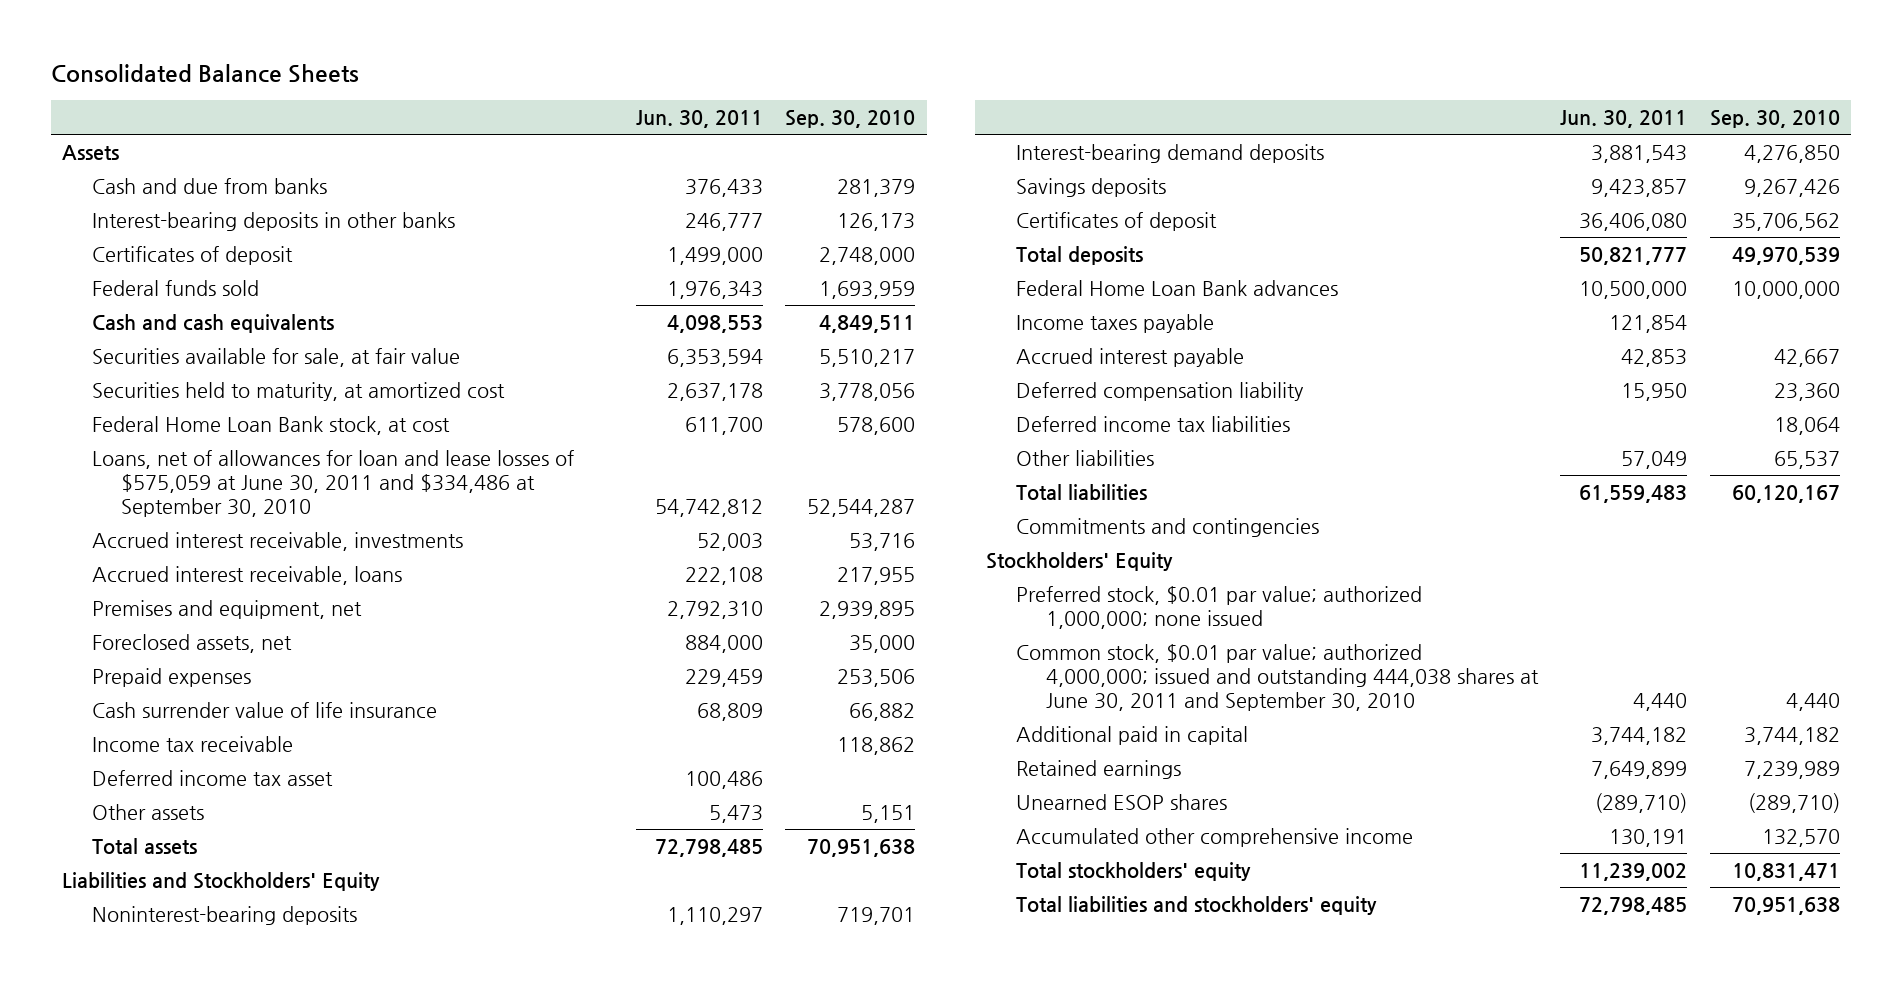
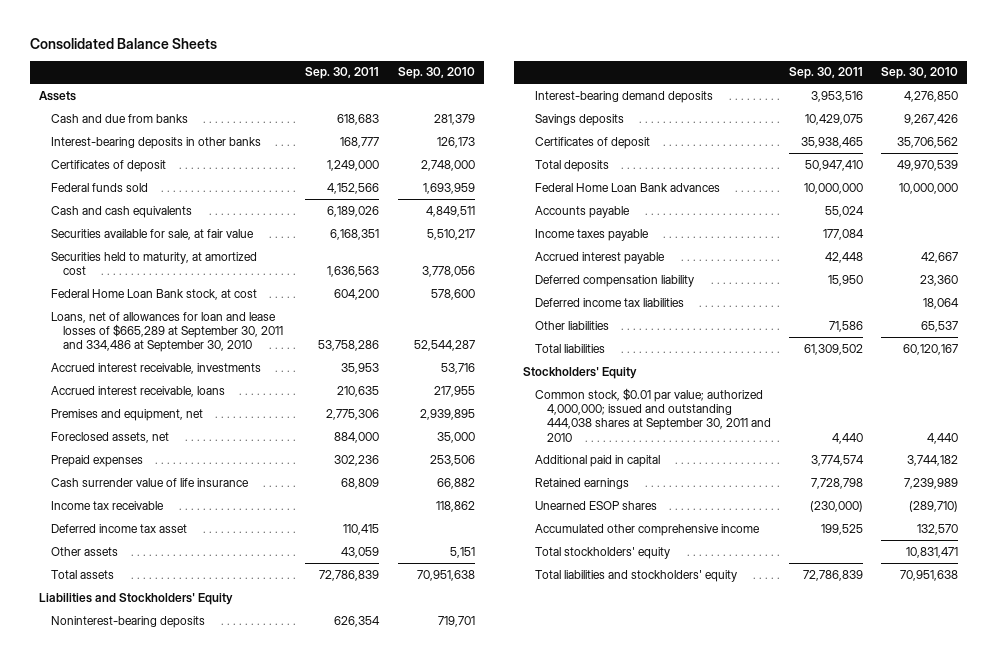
[635,110,763,129] Jun. 30, 2011 -> none
none -> [305,67,380,80] Sep. 30, 2011
[91,449,574,518] Loans, net of allowances for loan and lease losses of $575,059 at June 30, 2011 and $334,486 at September 30, 2010 -> [51,311,284,353] Loans, net of allowances for loan and lease losses of $665,289 at September 30, 2011 and 334,486 at September 30, 2010
none -> [534,205,630,218] Accounts payable
[1016,517,1320,537] Commitments and contingencies -> none
[1016,585,1423,629] Preferred stock, $0.01 par value; authorized 1,000,000; none issued -> none
[1016,643,1539,712] Common stock, $0.01 par value; authorized 4,000,000; issued and outstanding 444,038 shares at June 30, 2011 and September 30, 2010 -> [534,387,771,442] Common stock, $0.01 par value; authorized 4,000,000; issued and outstanding 444,038 shares at September 30, 2011 and 2010

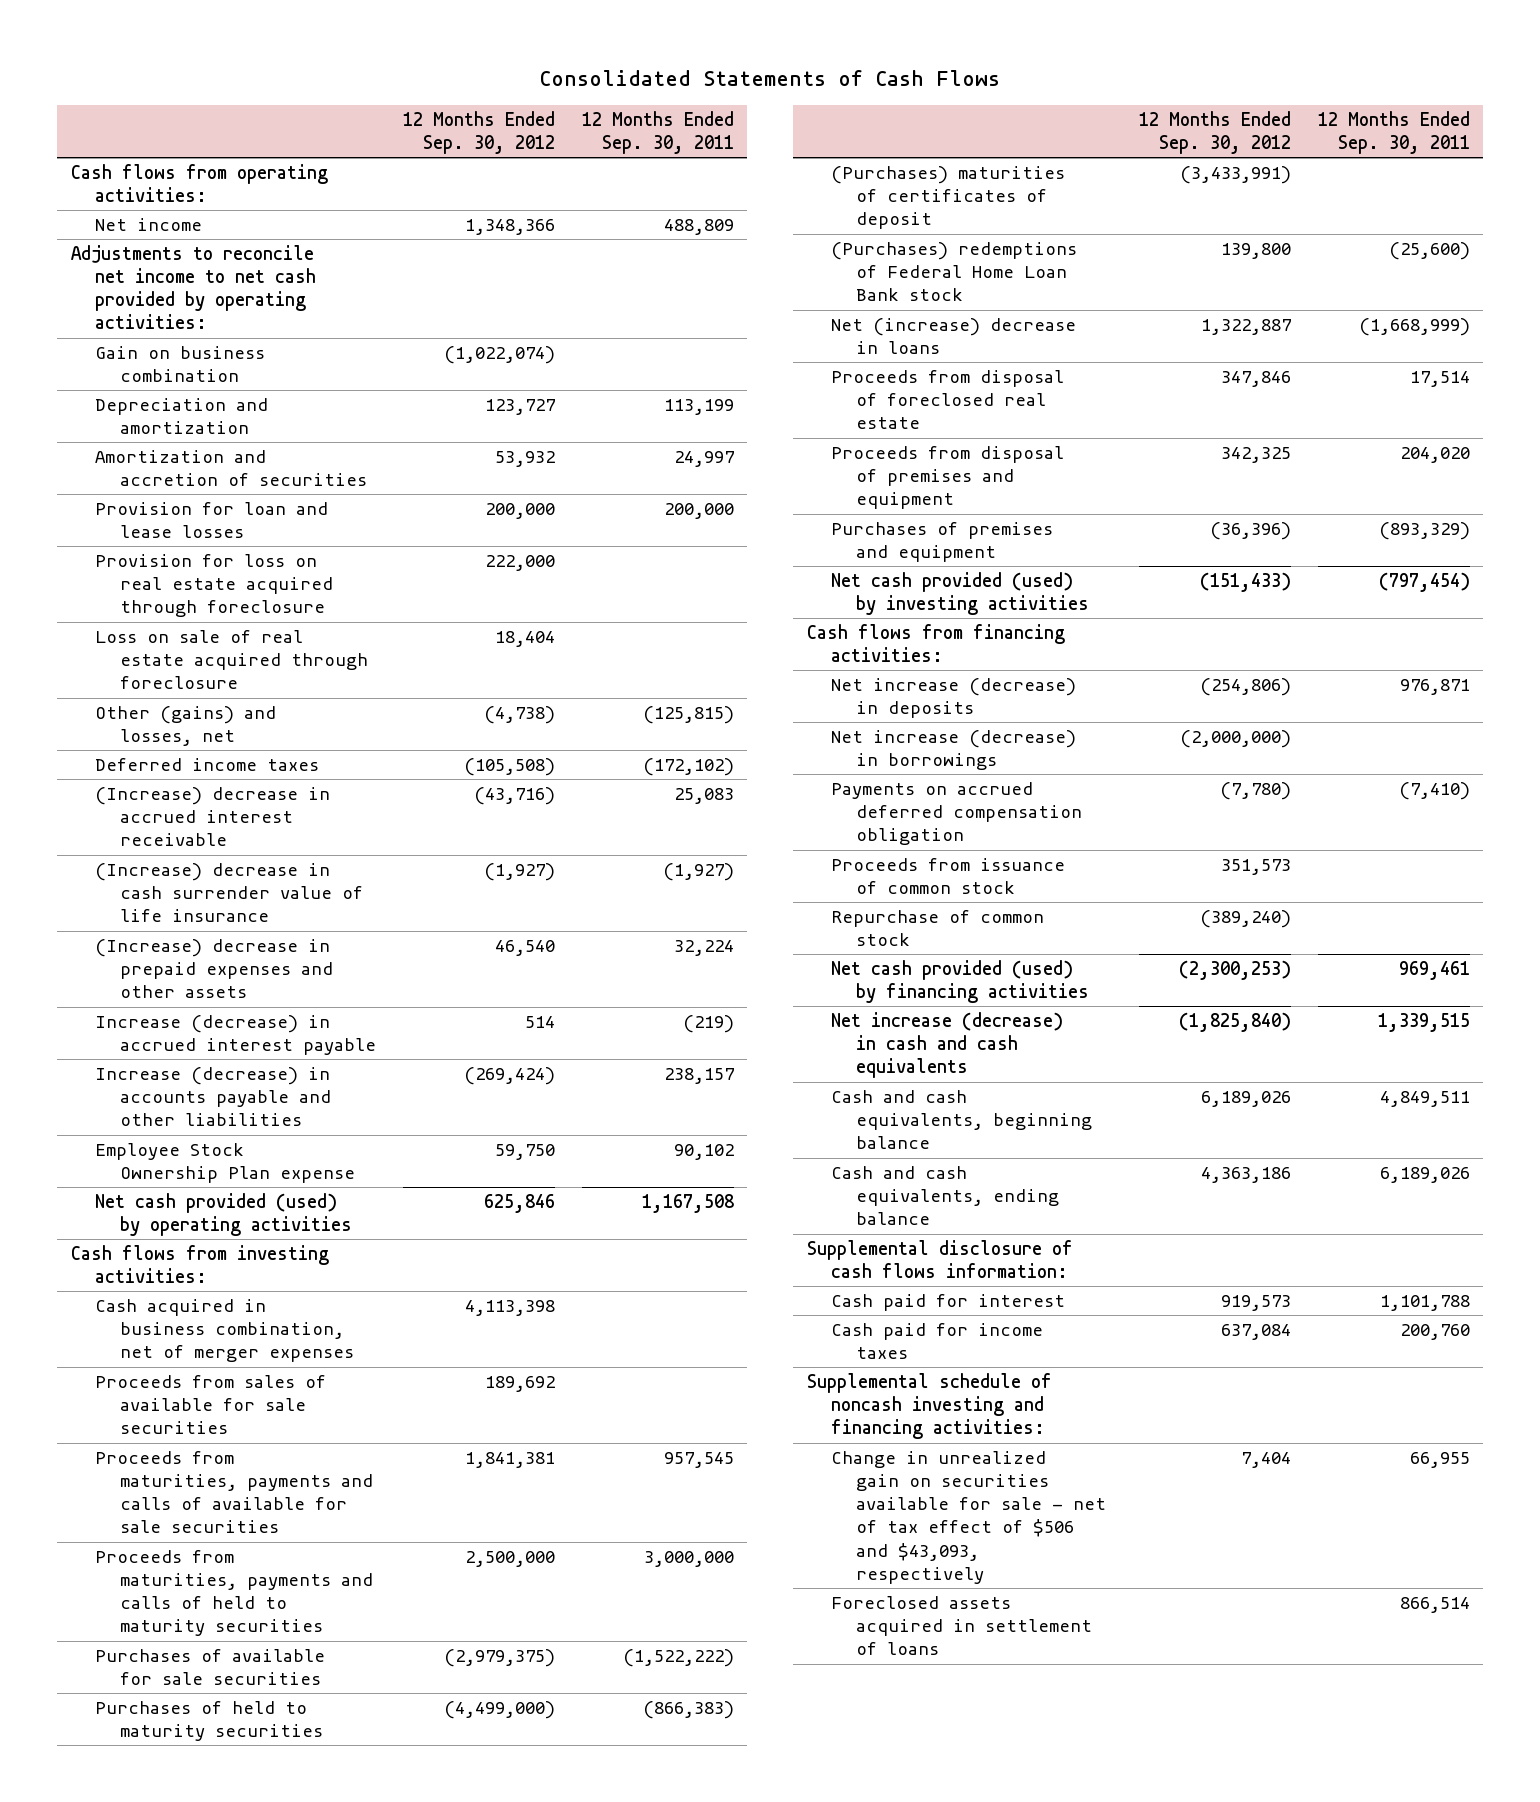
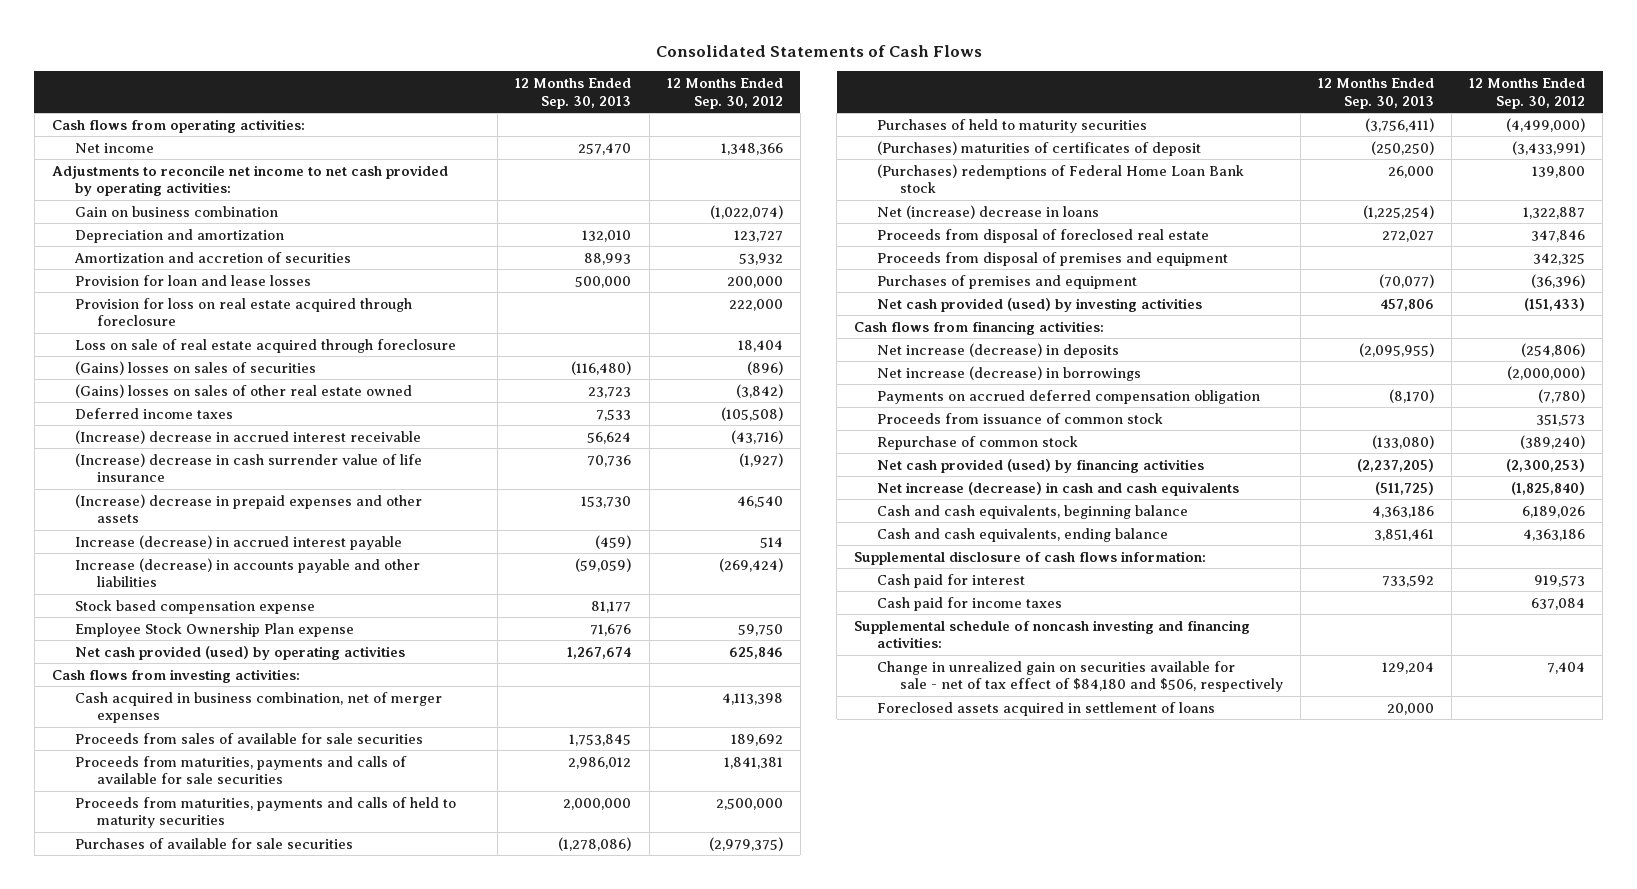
[581,110,734,154] 12 Months Ended Sep. 30, 2011 -> none
none -> [515,78,632,109] 12 Months Ended Sep. 30, 2013
[95,705,277,747] Other (gains) and losses, net -> [74,360,316,375] (Gains) losses on sales of securities
[483,705,555,724] (4,738) -> [746,360,783,375] (896)
none -> [74,383,412,398] (Gains) losses on sales of other real estate owned
none -> [74,599,315,614] Stock based compensation expense
[831,1450,1106,1584] Change in unrealized gain on securities available for sale - net of tax effect of $506 and $43,093, respectively -> [877,660,1283,693] Change in unrealized gain on securities available for sale - net of tax effect of $84,180 and $506, respectively

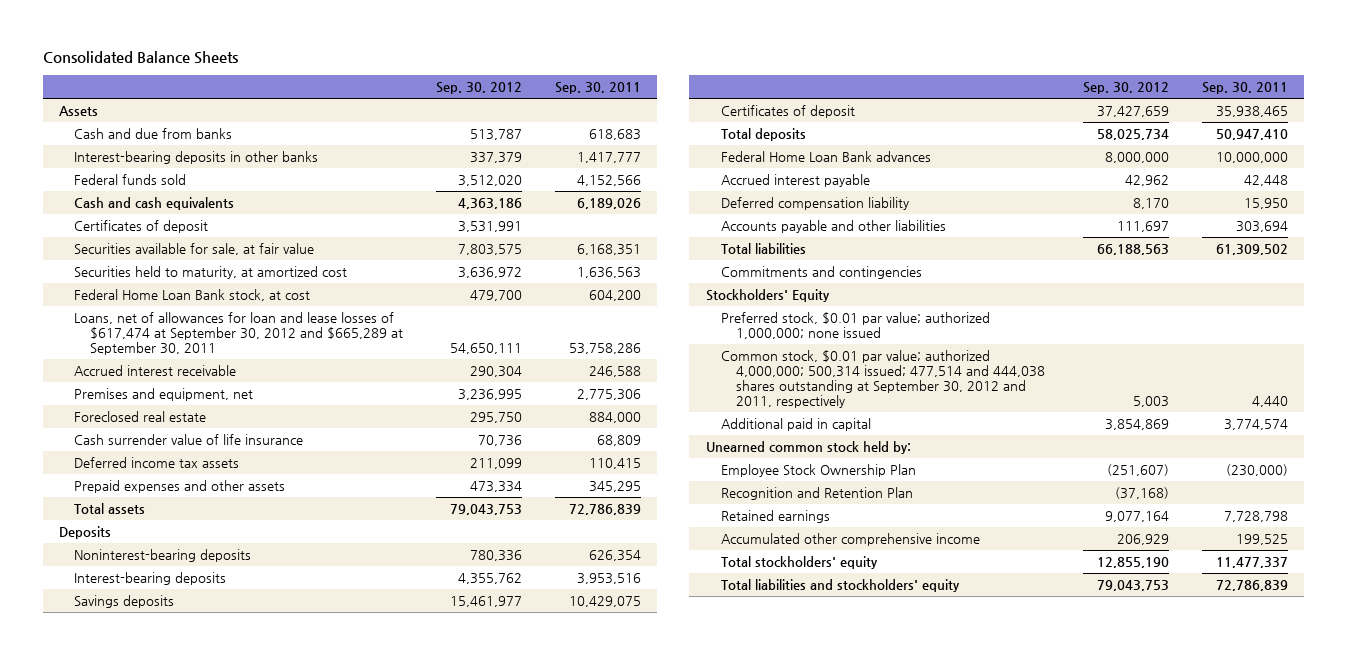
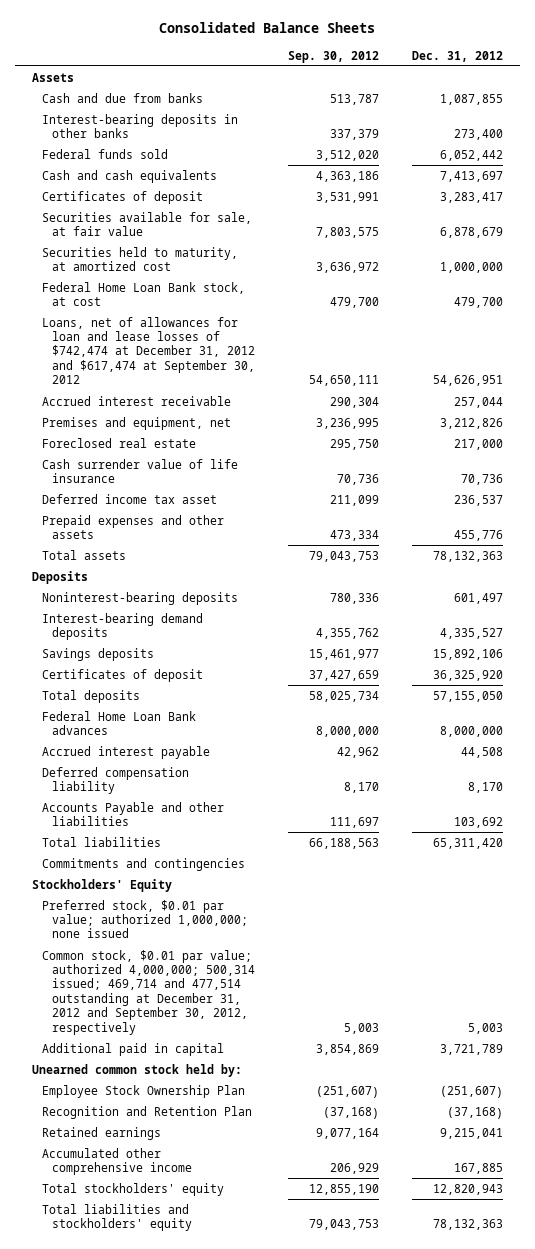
[554,82,641,95] Sep. 30, 2011 -> none
none -> [412,50,504,62] Dec. 31, 2012
[74,311,403,356] Loans, net of allowances for loan and lease losses of $617,474 at September 30, 2012 and $665,289 at September 30, 2011 -> [41,316,255,385] Loans, net of allowances for loan and lease losses of $742,474 at December 31, 2012 and $617,474 at September 30, 2012
[74,456,240,468] Deferred income tax assets -> [41,493,217,504] Deferred income tax asset
[74,571,227,585] Interest-bearing deposits -> [41,612,203,641] Interest-bearing demand deposits
[721,219,947,233] Accounts payable and other liabilities -> [41,801,224,827] Accounts Payable and other liabilities
[721,349,1046,409] Common stock, $0.01 par value; authorized 4,000,000; 500,314 issued; 477,514 and 444,038 shares outstanding at September 30, 2012 and 2011, respectively -> [41,949,255,1035] Common stock, $0.01 par value; authorized 4,000,000; 500,314 issued; 469,714 and 477,514 outstanding at December 31, 2012 and September 30, 2012, respectively

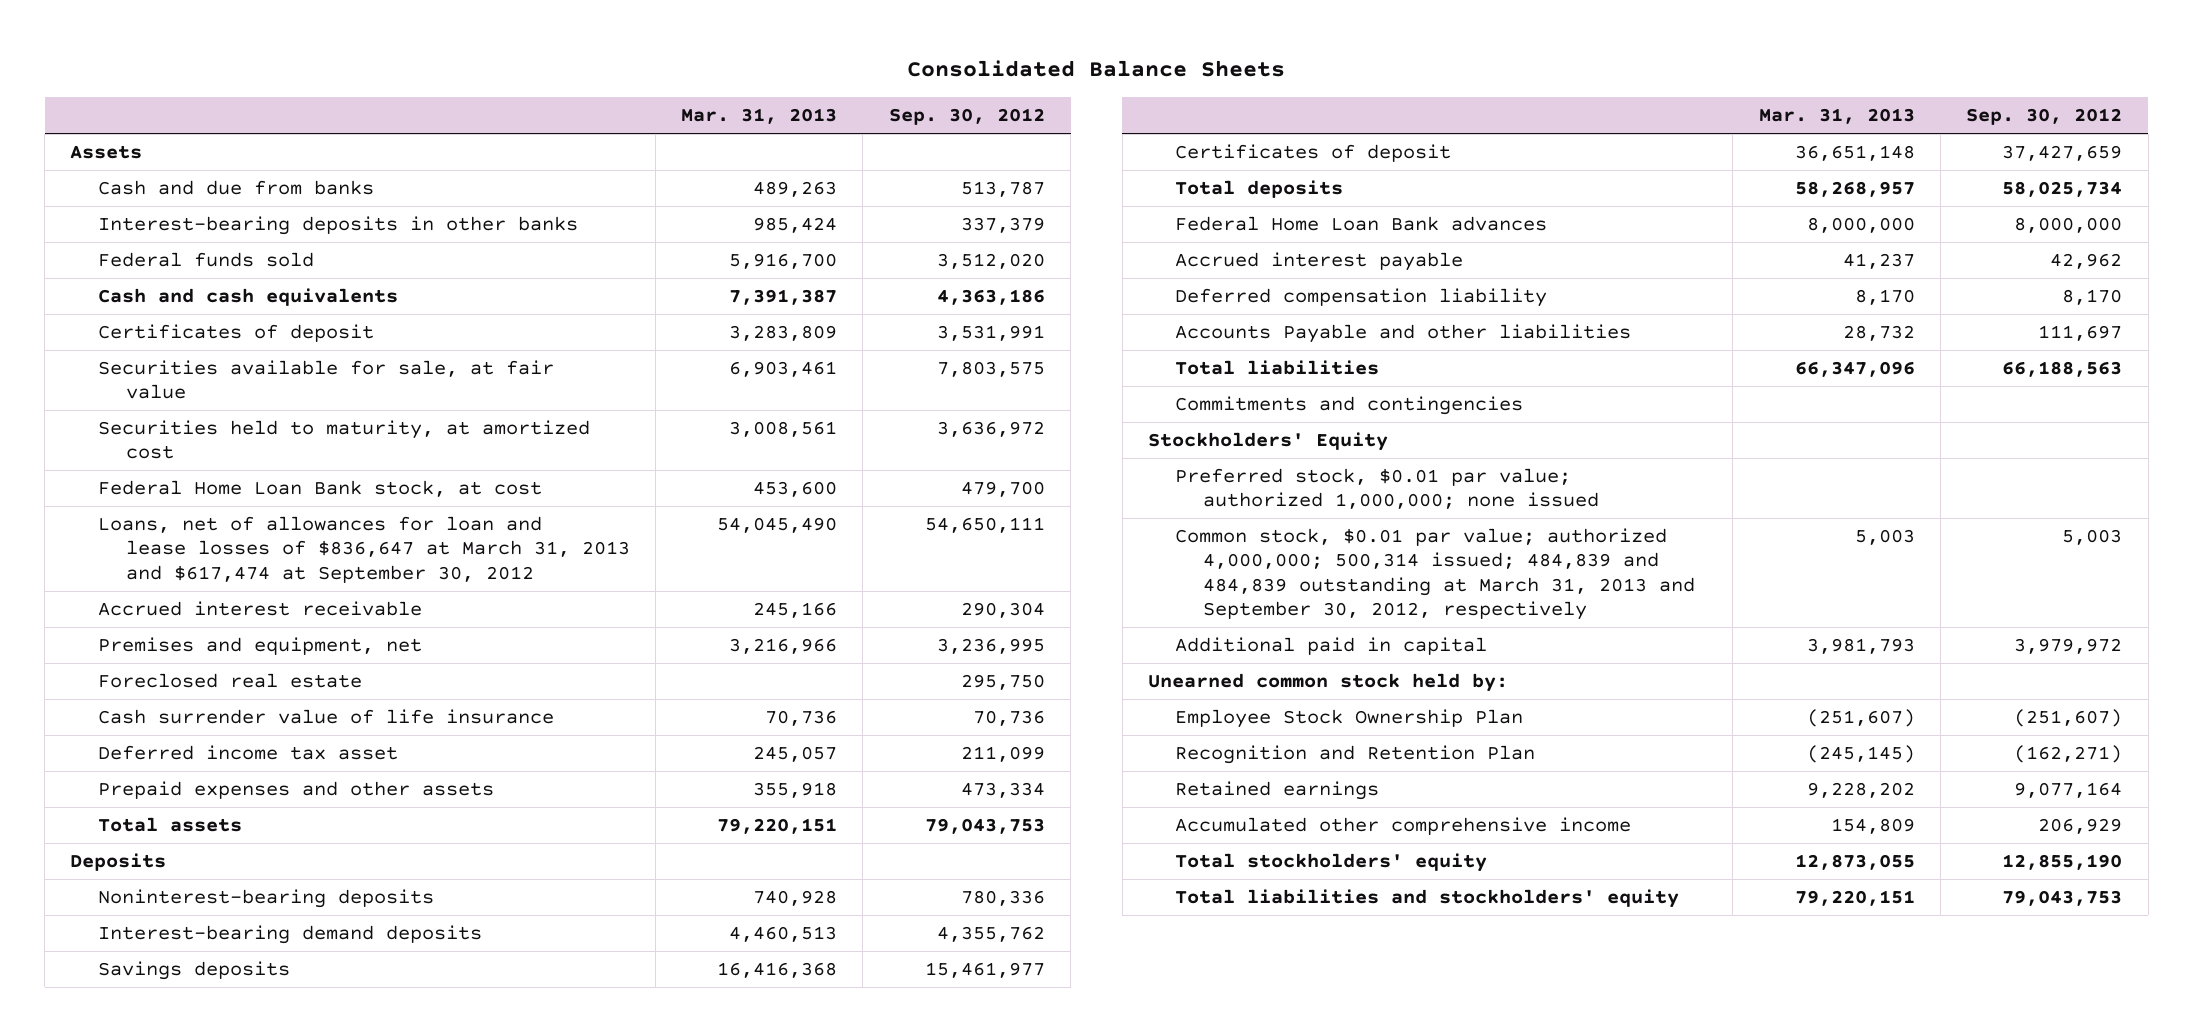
[412,50,504,62] Dec. 31, 2012 -> none
none -> [681,108,838,125] Mar. 31, 2013
[41,316,255,385] Loans, net of allowances for loan and lease losses of $742,474 at December 31, 2012 and $617,474 at September 30, 2012 -> [97,516,630,583] Loans, net of allowances for loan and lease losses of $836,647 at March 31, 2013 and $617,474 at September 30, 2012
[41,949,255,1035] Common stock, $0.01 par value; authorized 4,000,000; 500,314 issued; 469,714 and 477,514 outstanding at December 31, 2012 and September 30, 2012, respectively -> [1175,528,1696,621] Common stock, $0.01 par value; authorized 4,000,000; 500,314 issued; 484,839 and 484,839 outstanding at March 31, 2013 and September 30, 2012, respectively
[316,1043,380,1055] 3,854,869 -> [2014,638,2123,655] 3,979,972
[323,1106,380,1119] (37,168) -> [2014,745,2123,764] (162,271)

